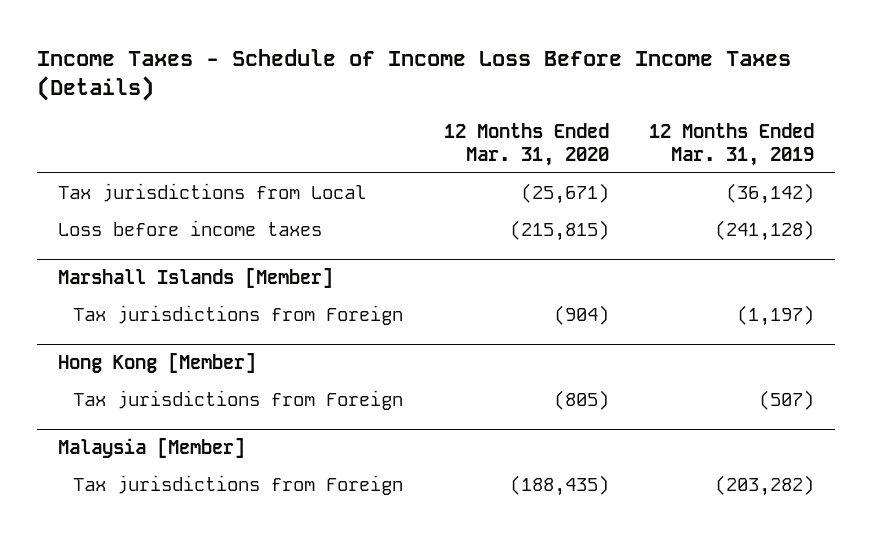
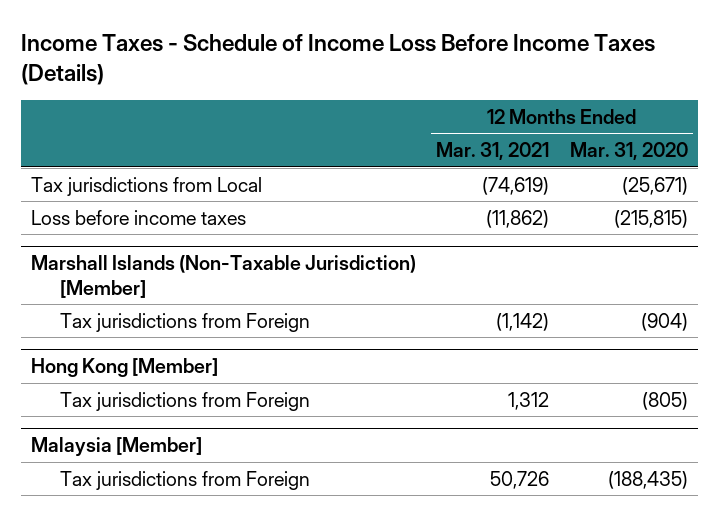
[649,123,815,166] 12 Months Ended Mar. 31, 2019 -> none
none -> [436,142,550,161] Mar. 31, 2021
[57,268,333,289] Marshall Islands [Member] -> [30,255,416,298] Marshall Islands (Non-Taxable Jurisdiction) [Member]

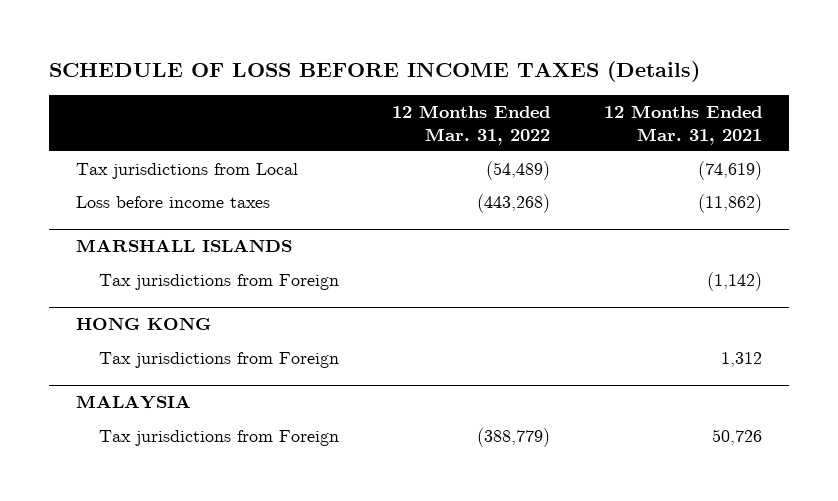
[20,33,655,85] Income Taxes - Schedule of Income Loss Before Income Taxes (Details) -> [48,60,700,82] SCHEDULE OF LOSS BEFORE INCOME TAXES (Details)
[569,142,688,161] Mar. 31, 2020 -> none
none -> [392,104,551,145] 12 Months Ended Mar. 31, 2022
[30,255,416,298] Marshall Islands (Non-Taxable Jurisdiction) [Member] -> [75,239,292,253] MARSHALL ISLANDS
[30,358,218,378] Hong Kong [Member] -> [75,317,211,331] HONG KONG
[30,437,202,457] Malaysia [Member] -> [75,395,191,410] MALAYSIA

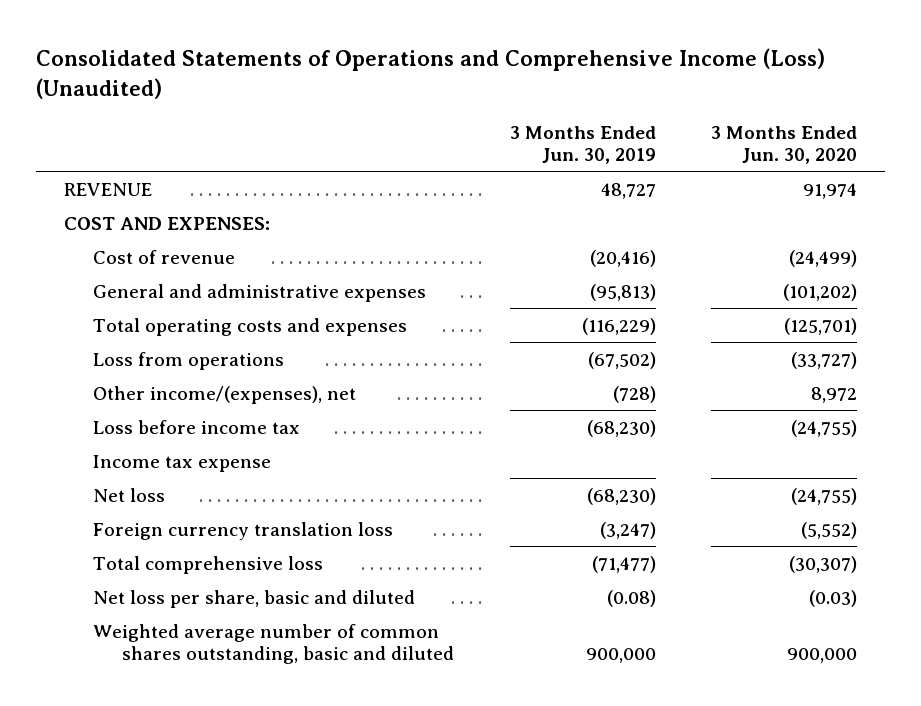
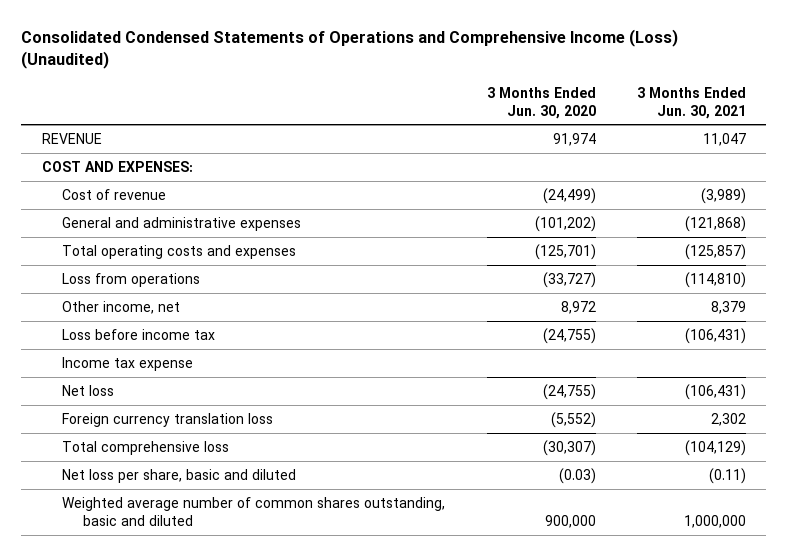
[36,47,826,99] Consolidated Statements of Operations and Comprehensive Income (Loss) (Unaudited) -> [21,28,679,69] Consolidated Condensed Statements of Operations and Comprehensive Income (Loss) (Unaudited)
[509,125,656,164] 3 Months Ended Jun. 30, 2019 -> none
none -> [636,86,746,119] 3 Months Ended Jun. 30, 2021
[93,385,357,404] Other income/(expenses), net -> [62,300,181,314] Other income, net

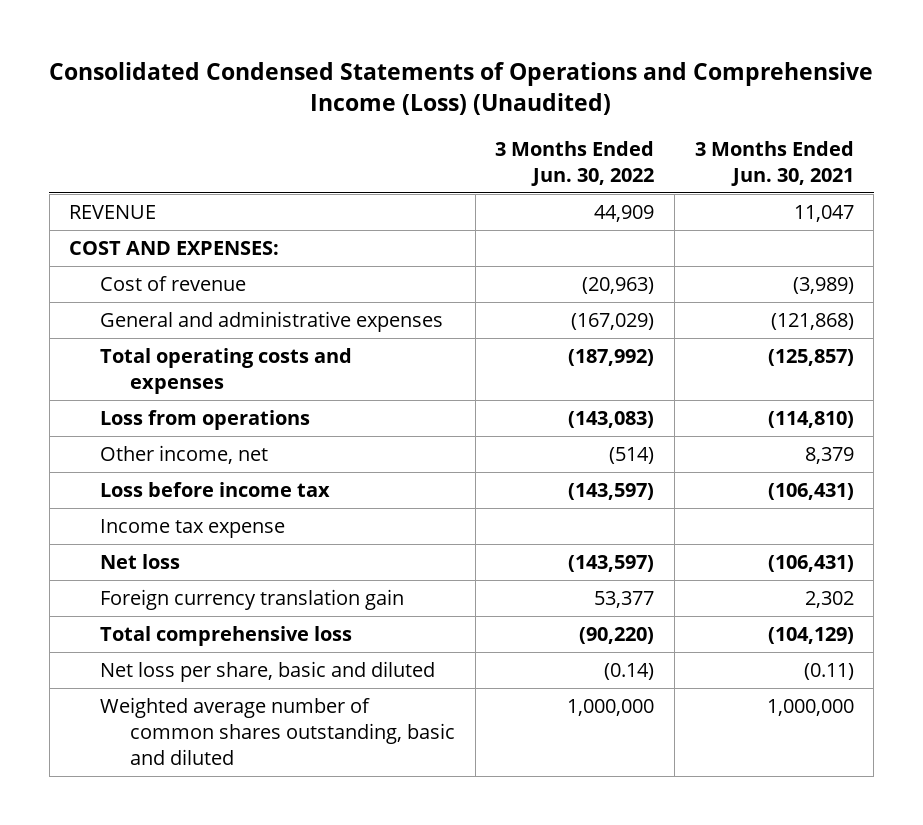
[486,86,596,119] 3 Months Ended Jun. 30, 2020 -> none
none -> [495,141,655,186] 3 Months Ended Jun. 30, 2022
[62,412,274,427] Foreign currency translation loss -> [99,589,404,611] Foreign currency translation gain

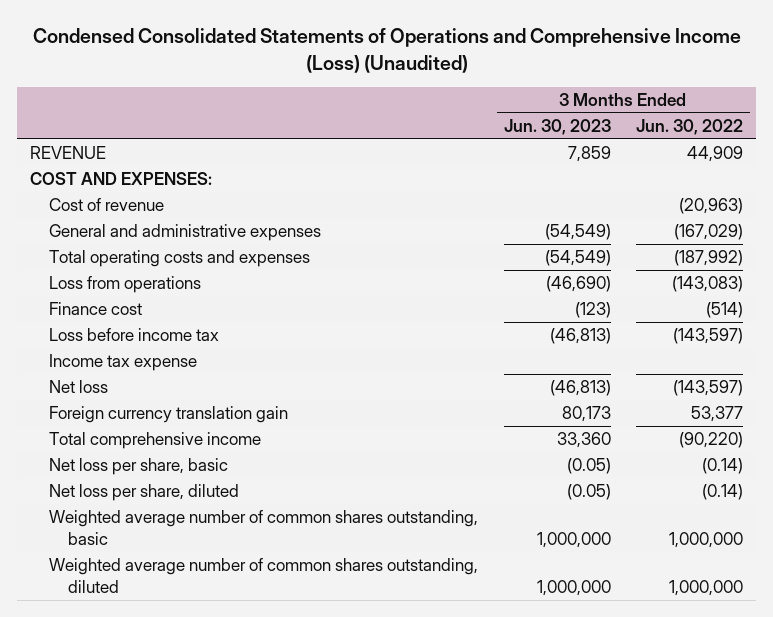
[49,62,874,115] Consolidated Condensed Statements of Operations and Comprehensive Income (Loss) (Unaudited) -> [32,28,741,73] Condensed Consolidated Statements of Operations and Comprehensive Income (Loss) (Unaudited)
[694,141,854,186] 3 Months Ended Jun. 30, 2021 -> none
none -> [503,119,611,136] Jun. 30, 2023
[99,445,268,465] Other income, net -> [49,302,143,316] Finance cost
[99,626,352,647] Total comprehensive loss -> [49,432,262,450] Total comprehensive income
[99,661,435,683] Net loss per share, basic and diluted -> [49,458,229,476] Net loss per share, basic
none -> [49,484,240,502] Net loss per share, diluted
[99,697,456,765] Weighted average number of common shares outstanding, basic and diluted -> [49,510,479,546] Weighted average number of common shares outstanding, basic
none -> [49,558,479,594] Weighted average number of common shares outstanding, diluted

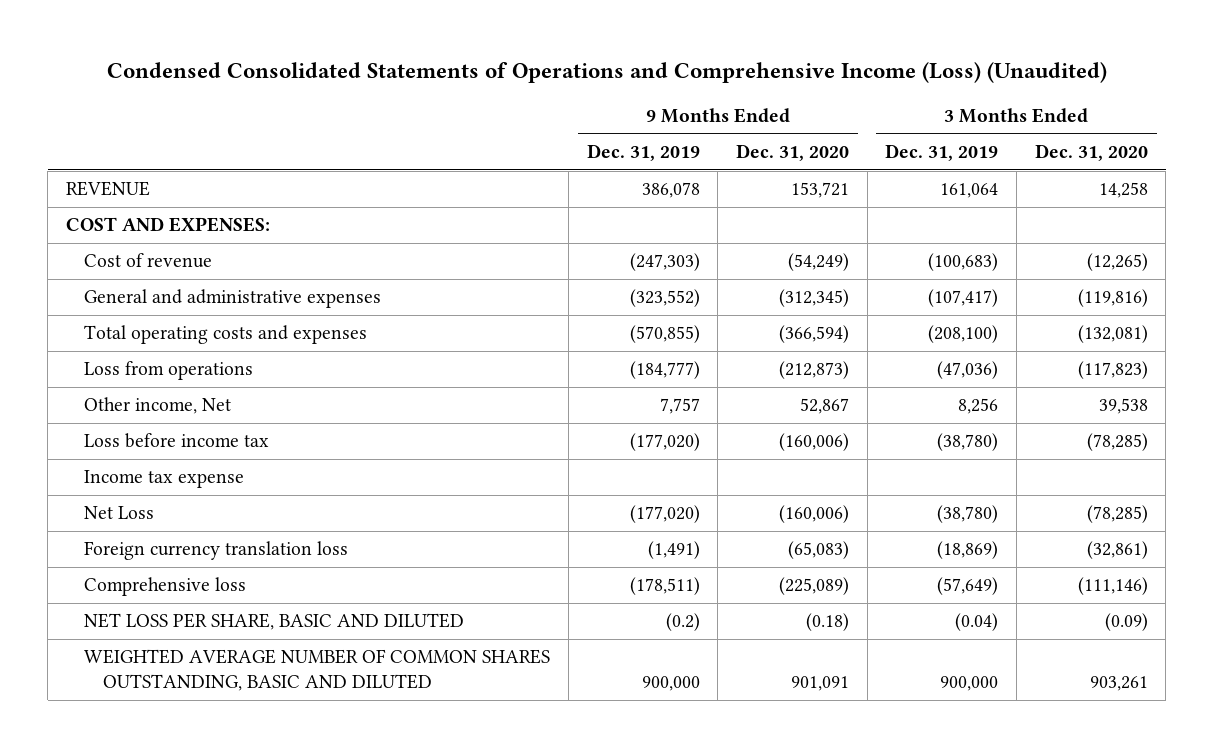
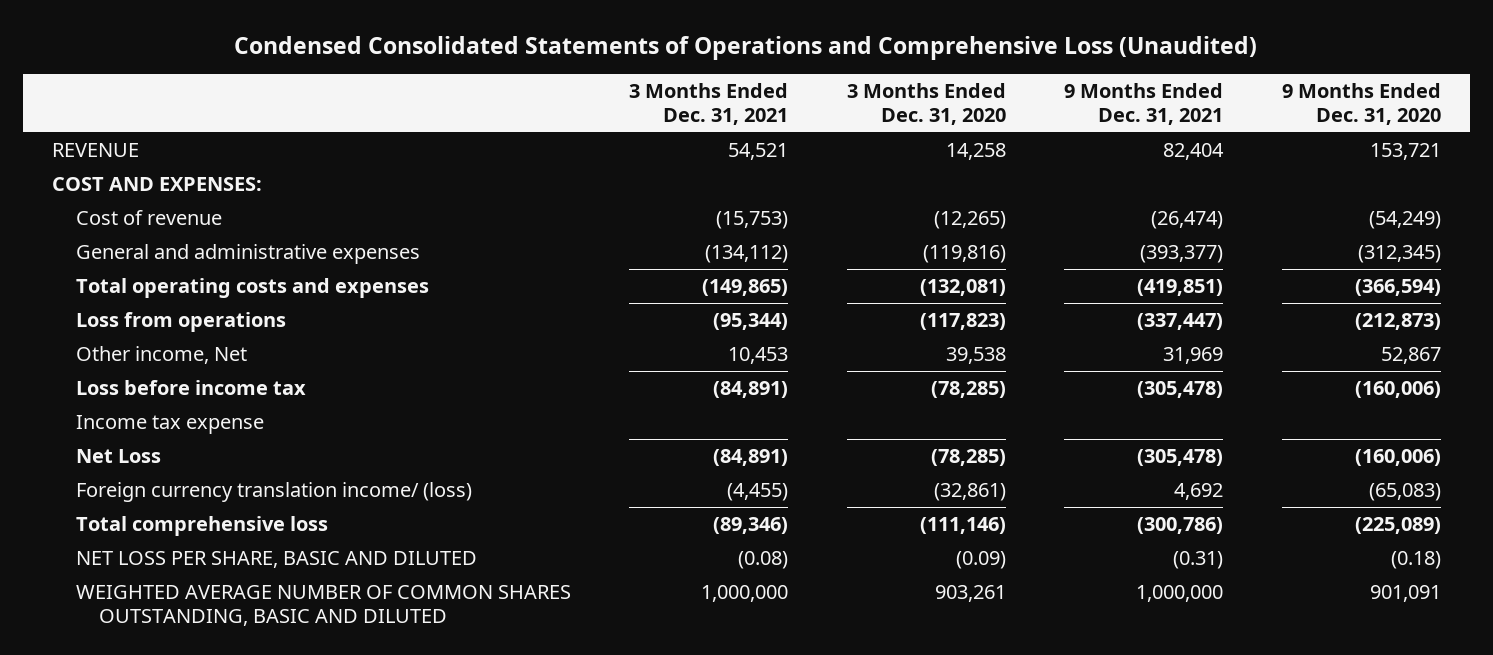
[106,62,1107,84] Condensed Consolidated Statements of Operations and Comprehensive Income (Loss) (Unaudited) -> [234,36,1258,61] Condensed Consolidated Statements of Operations and Comprehensive Loss (Unaudited)
[586,144,700,162] Dec. 31, 2019 -> none
[885,144,999,162] Dec. 31, 2019 -> none
none -> [629,83,789,125] 3 Months Ended Dec. 31, 2021
none -> [1064,83,1224,125] 9 Months Ended Dec. 31, 2021
[84,541,349,561] Foreign currency translation loss -> [75,482,472,503] Foreign currency translation income/ (loss)
[84,577,247,597] Comprehensive loss -> [75,516,328,537] Total comprehensive loss

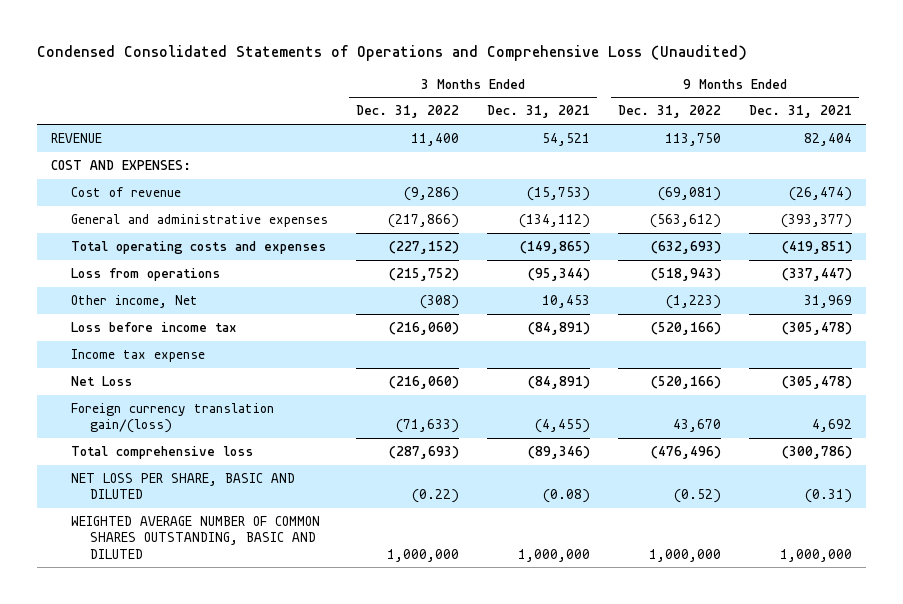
[846,83,1006,125] 3 Months Ended Dec. 31, 2020 -> none
[1281,83,1441,125] 9 Months Ended Dec. 31, 2020 -> none
none -> [355,105,459,119] Dec. 31, 2022
none -> [617,105,721,119] Dec. 31, 2022
[75,482,472,503] Foreign currency translation income/ (loss) -> [70,402,274,434] Foreign currency translation gain/(loss)

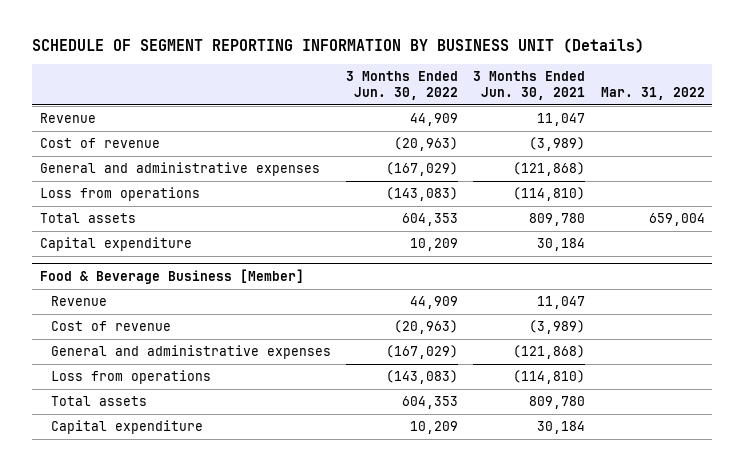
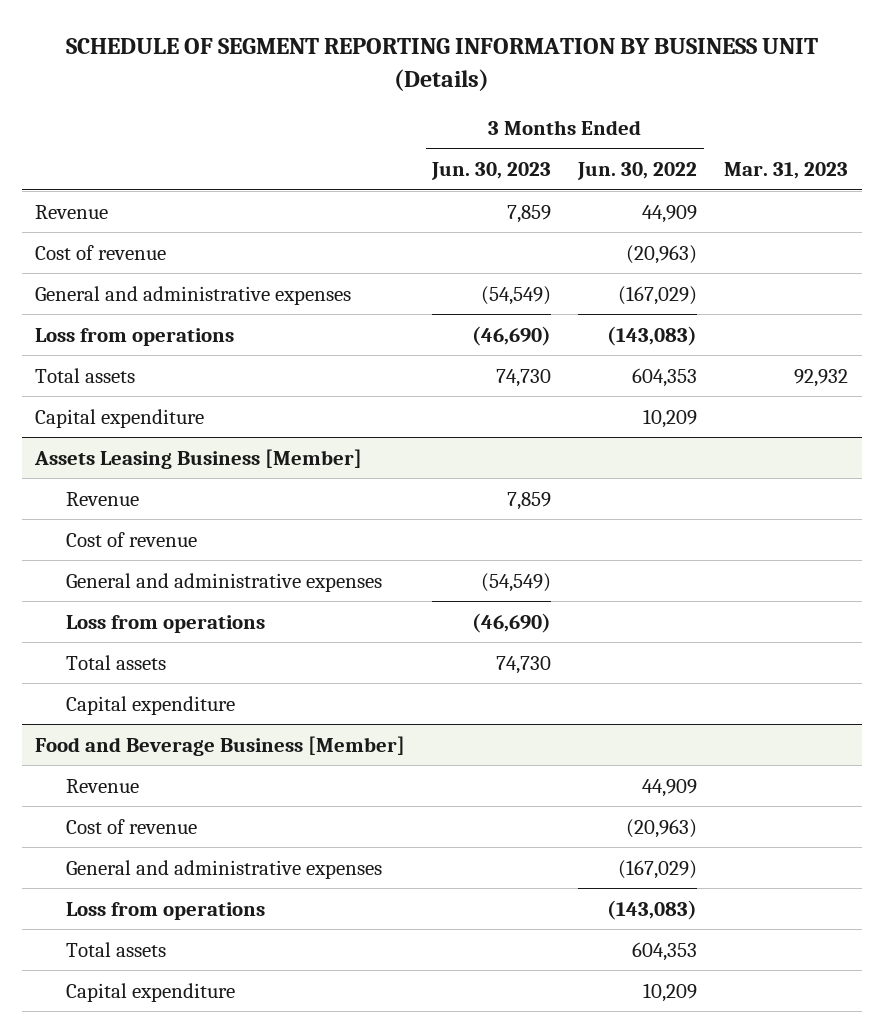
[473,70,586,100] 3 Months Ended Jun. 30, 2021 -> none
[600,86,705,100] Mar. 31, 2022 -> none
none -> [431,162,552,181] Jun. 30, 2023
none -> [724,162,849,180] Mar. 31, 2023
none -> [34,448,363,469] Assets Leasing Business [Member]
none -> [65,491,139,506] Revenue
none -> [65,531,197,547] Cost of revenue
none -> [65,572,382,592] General and administrative expenses
none -> [65,614,265,633] Loss from operations
none -> [65,654,166,670] Total assets
none -> [65,695,235,715] Capital expenditure
[39,268,304,284] Food & Beverage Business [Member] -> [35,735,406,756] Food and Beverage Business [Member]

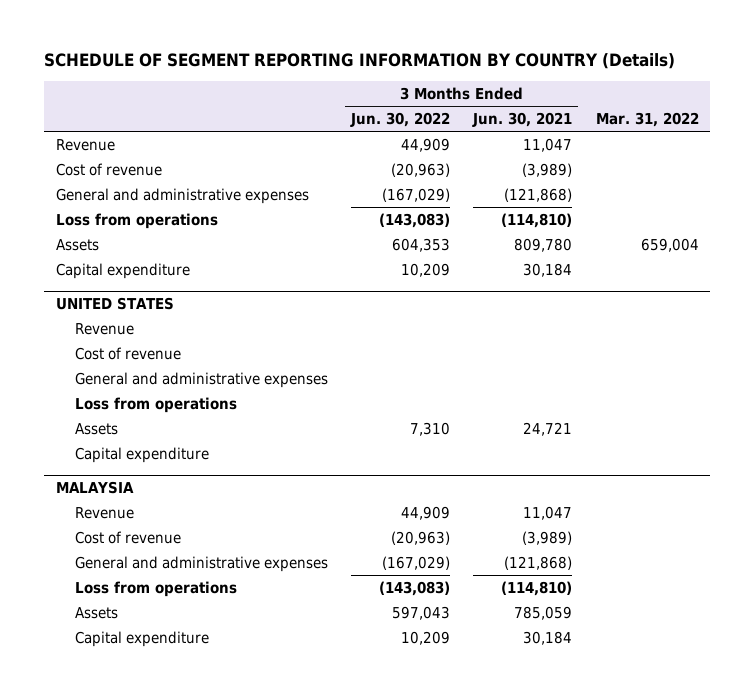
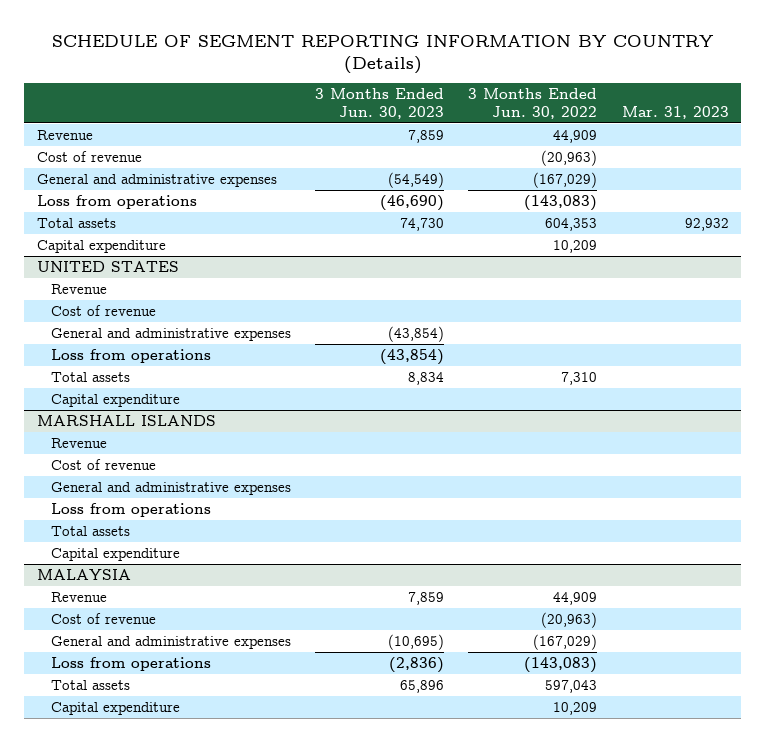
[472,112,573,128] Jun. 30, 2021 -> none
[595,112,699,128] Mar. 31, 2022 -> none
none -> [314,88,444,119] 3 Months Ended Jun. 30, 2023
none -> [621,105,729,119] Mar. 31, 2023
[55,238,99,251] Assets -> [36,218,116,229] Total assets
[74,422,118,435] Assets -> [50,372,130,383] Total assets
none -> [36,415,216,427] MARSHALL ISLANDS
none -> [50,438,107,449] Revenue
none -> [50,459,156,471] Cost of revenue
none -> [50,482,291,496] General and administrative expenses
none -> [50,503,211,518] Loss from operations
none -> [50,526,130,537] Total assets
none -> [50,548,180,562] Capital expenditure
[74,606,118,619] Assets -> [50,680,130,691] Total assets

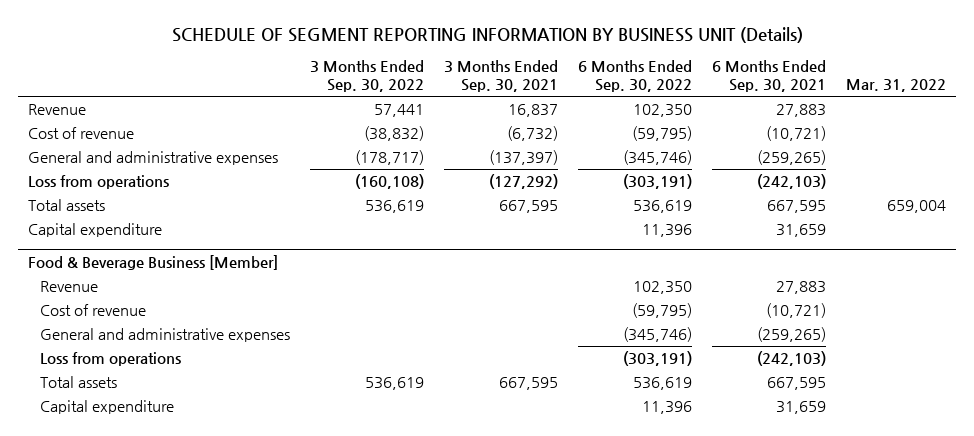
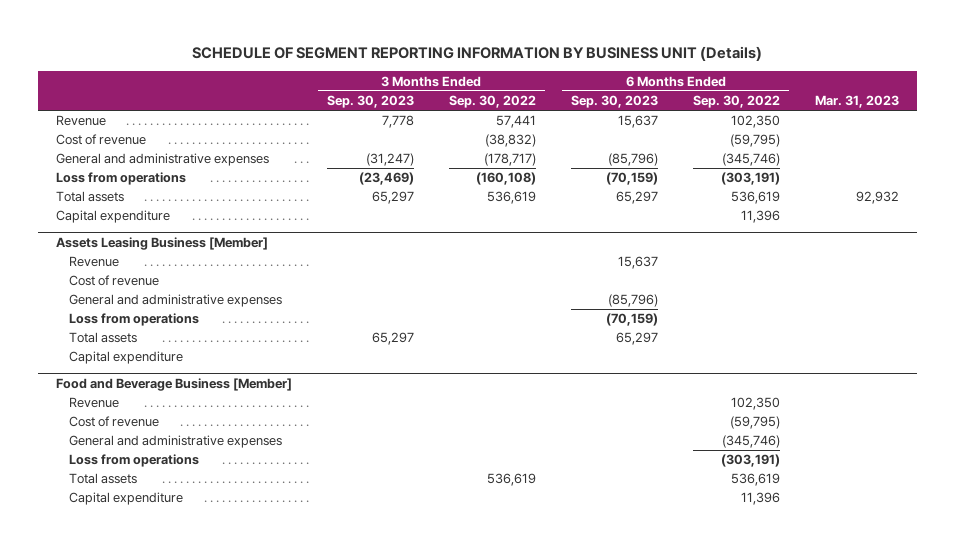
[443,60,558,93] 3 Months Ended Sep. 30, 2021 -> none
[711,60,826,93] 6 Months Ended Sep. 30, 2021 -> none
[845,79,946,93] Mar. 31, 2022 -> none
none -> [326,95,414,109] Sep. 30, 2023
none -> [570,95,658,109] Sep. 30, 2023
none -> [815,95,900,109] Mar. 31, 2023
none -> [55,236,268,250] Assets Leasing Business [Member]
none -> [68,256,119,268] Revenue
none -> [68,275,159,287] Cost of revenue
none -> [68,294,282,308] General and administrative expenses
none -> [68,313,199,327] Loss from operations
none -> [68,332,137,344] Total assets
none -> [68,351,183,365] Capital expenditure
[27,254,278,270] Food & Beverage Business [Member] -> [55,377,292,391] Food and Beverage Business [Member]

